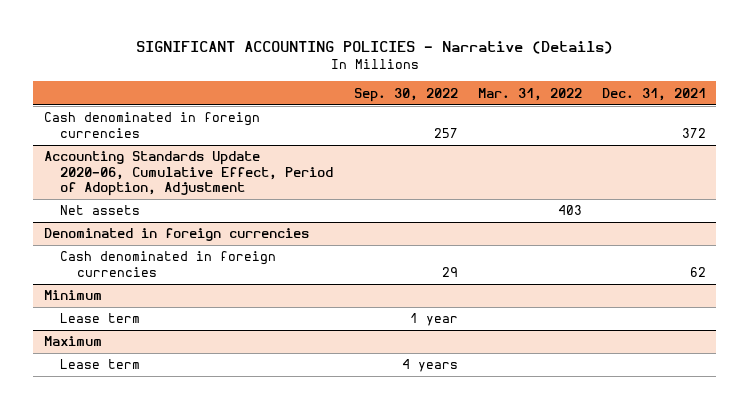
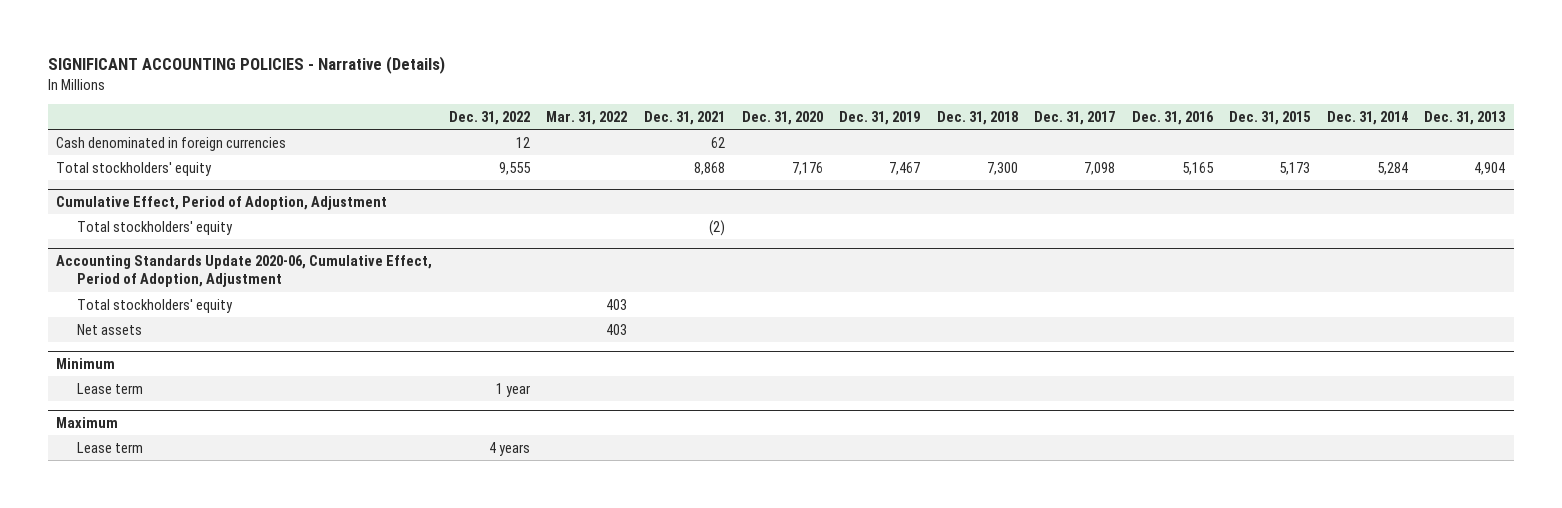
[353,87,458,102] Sep. 30, 2022 -> none
none -> [448,110,530,125] Dec. 31, 2022
none -> [741,110,823,125] Dec. 31, 2020
none -> [839,110,921,125] Dec. 31, 2019
none -> [936,110,1018,125] Dec. 31, 2018
none -> [1034,110,1116,125] Dec. 31, 2017
none -> [1131,110,1214,125] Dec. 31, 2016
none -> [1229,110,1312,125] Dec. 31, 2015
none -> [1326,110,1408,125] Dec. 31, 2014
none -> [1424,110,1507,125] Dec. 31, 2013
[682,127,707,138] 372 -> [710,136,725,148] 62
none -> [56,161,213,176] Total stockholders' equity
none -> [56,195,388,210] Cumulative Effect, Period of Adoption, Adjustment
none -> [76,220,233,235] Total stockholders' equity
none -> [76,298,233,313] Total stockholders' equity
[43,228,309,242] Denominated in foreign currencies -> none
[60,251,277,277] Cash denominated in foreign currencies -> none

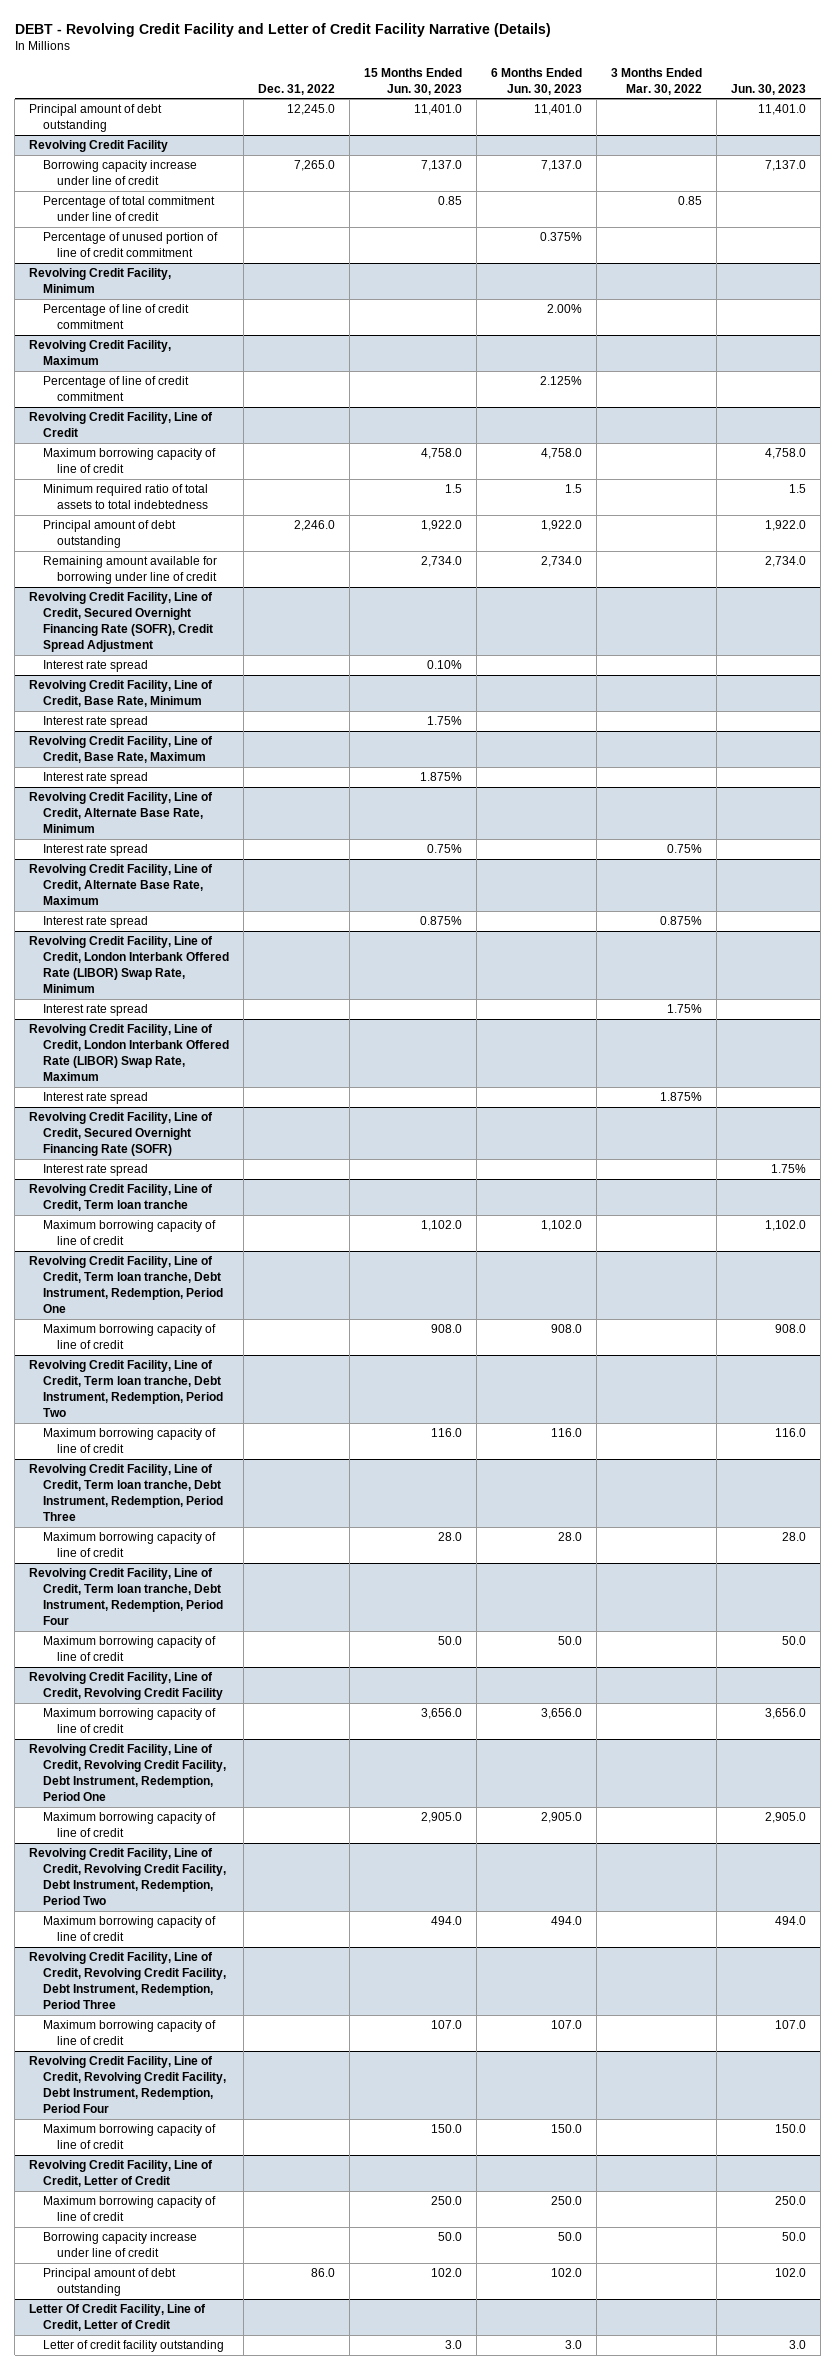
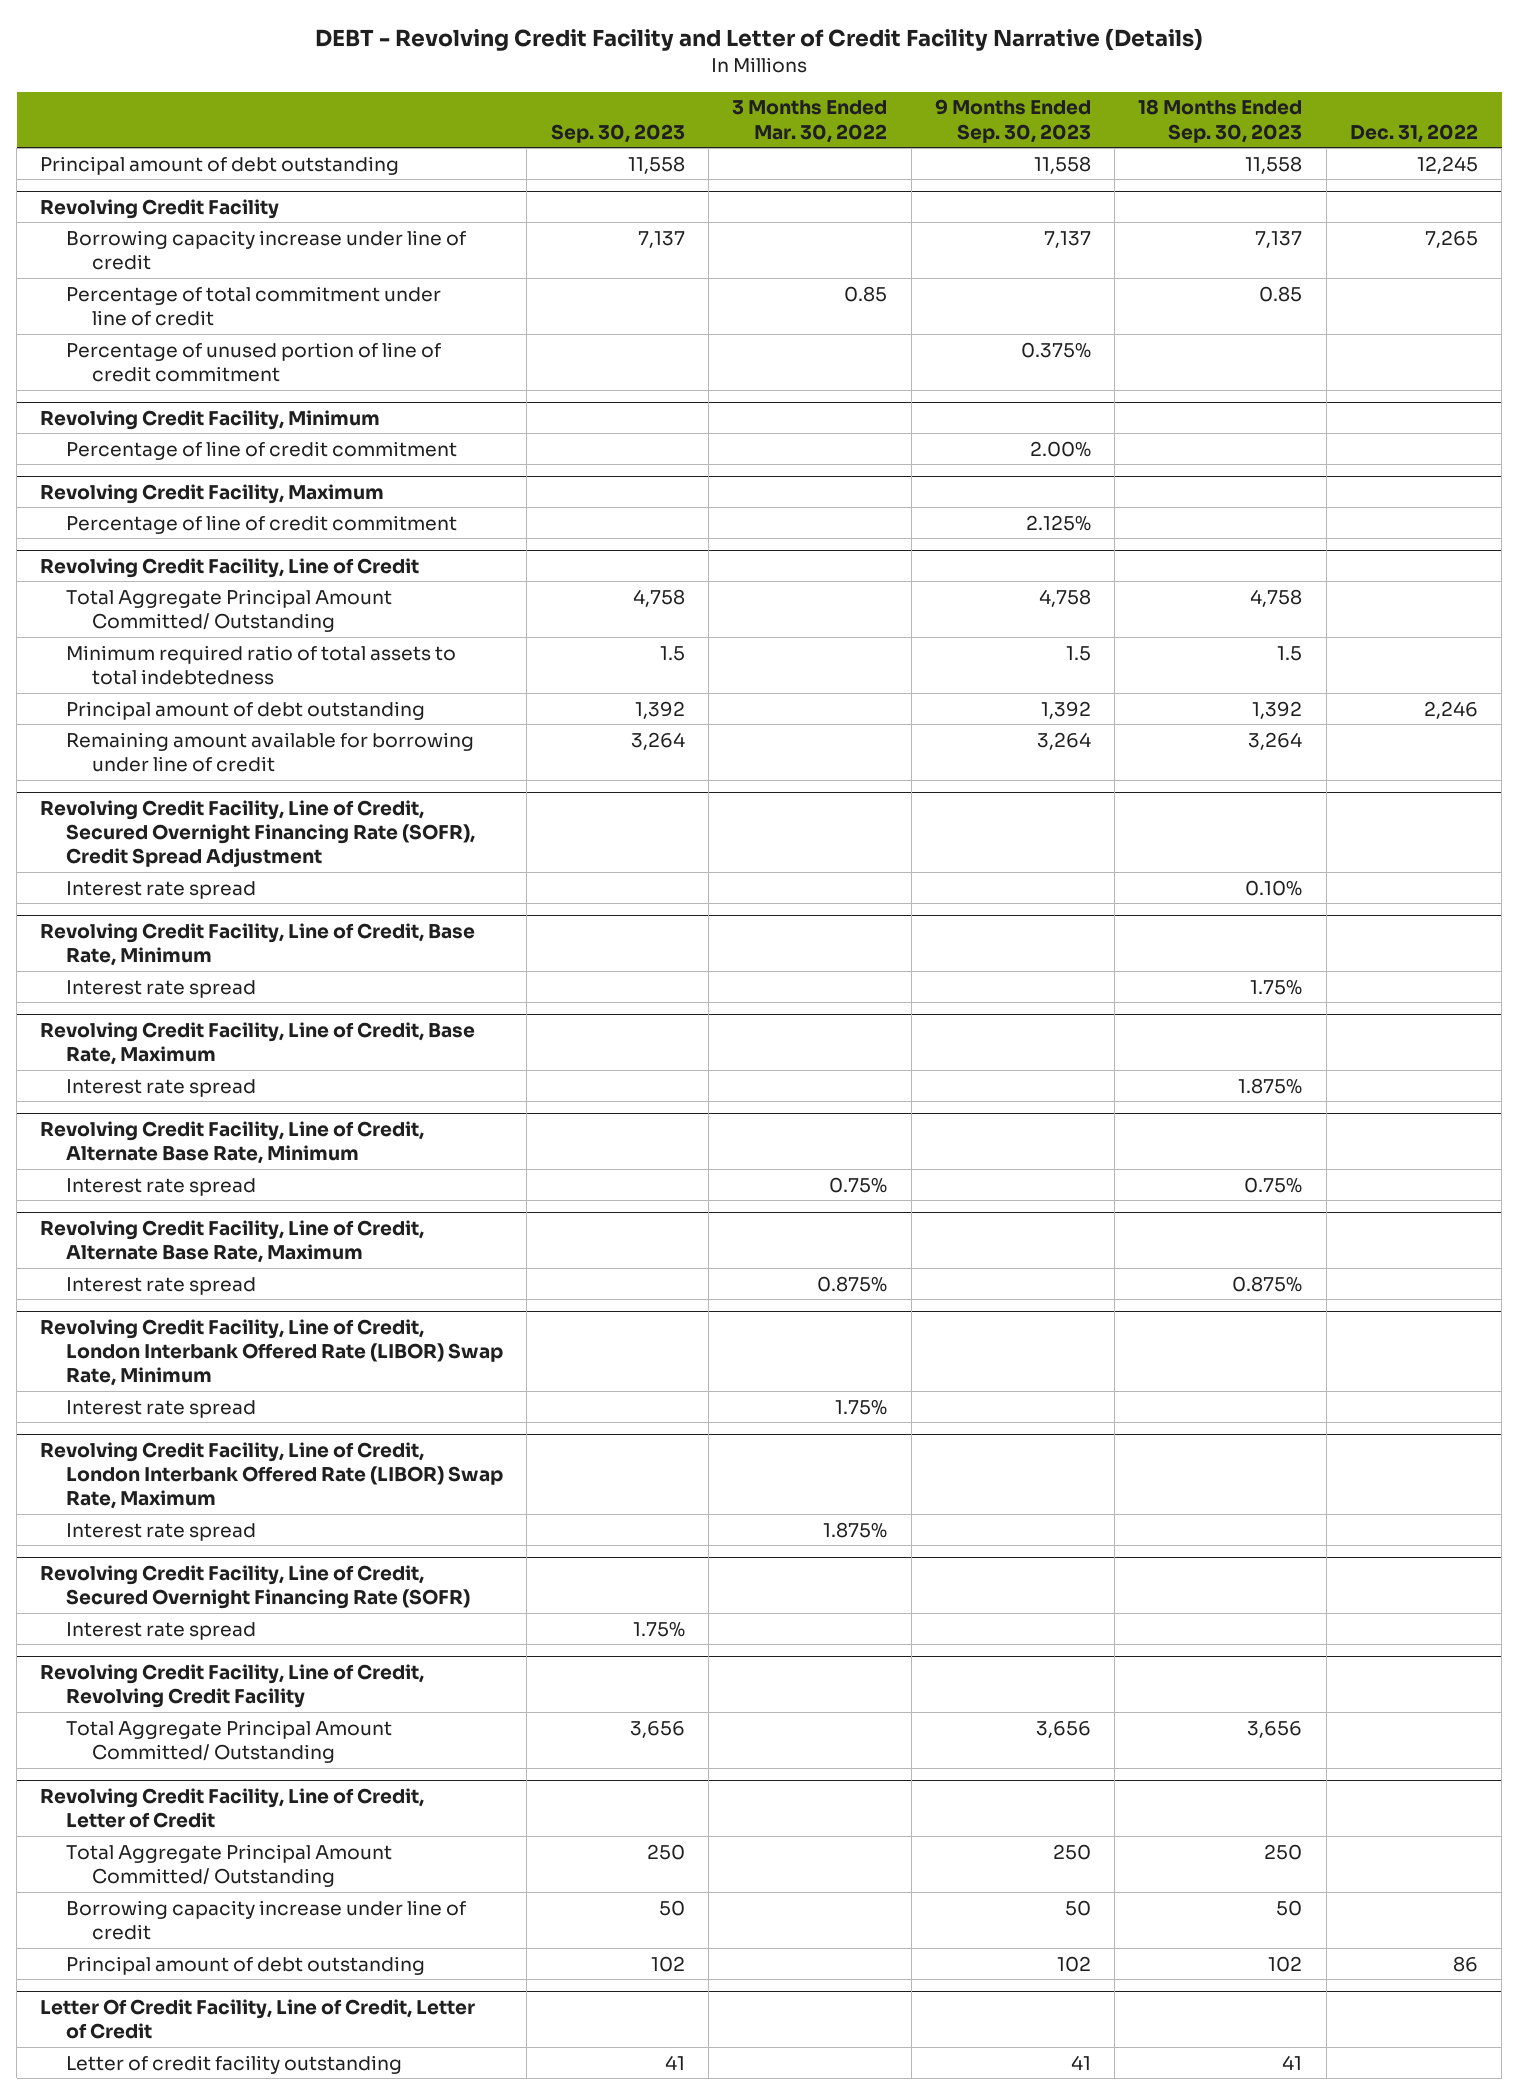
[363,67,462,95] 15 Months Ended Jun. 30, 2023 -> none
[490,67,582,95] 6 Months Ended Jun. 30, 2023 -> none
[731,83,807,95] Jun. 30, 2023 -> none
none -> [550,123,685,143] Sep. 30, 2023
none -> [934,99,1091,143] 9 Months Ended Sep. 30, 2023
none -> [1138,99,1303,143] 18 Months Ended Sep. 30, 2023
[286,104,335,116] 12,245.0 -> [1417,155,1479,174] 12,245
[293,160,335,172] 7,265.0 -> [1425,229,1479,248] 7,265
[42,448,216,474] Maximum borrowing capacity of line of credit -> [66,588,393,632] Total Aggregate Principal Amount Committed/ Outstanding
[293,520,335,532] 2,246.0 -> [1424,700,1479,719] 2,246
[29,1184,214,1212] Revolving Credit Facility, Line of Credit, Term loan tranche -> none
[42,1220,216,1246] Maximum borrowing capacity of line of credit -> none
[29,1256,223,1313] Revolving Credit Facility, Line of Credit, Term loan tranche, Debt Instrument, Redemption, Period One -> none
[42,1324,216,1350] Maximum borrowing capacity of line of credit -> none
[29,1360,223,1417] Revolving Credit Facility, Line of Credit, Term loan tranche, Debt Instrument, Redemption, Period Two -> none
[42,1428,216,1454] Maximum borrowing capacity of line of credit -> none
[29,1464,223,1521] Revolving Credit Facility, Line of Credit, Term loan tranche, Debt Instrument, Redemption, Period Three -> none
[42,1532,216,1558] Maximum borrowing capacity of line of credit -> none
[29,1568,223,1625] Revolving Credit Facility, Line of Credit, Term loan tranche, Debt Instrument, Redemption, Period Four -> none
[42,1636,216,1662] Maximum borrowing capacity of line of credit -> none
[29,1744,226,1801] Revolving Credit Facility, Line of Credit, Revolving Credit Facility, Debt Instrument, Redemption, Period One -> none
[42,1812,216,1838] Maximum borrowing capacity of line of credit -> none
[29,1848,226,1905] Revolving Credit Facility, Line of Credit, Revolving Credit Facility, Debt Instrument, Redemption, Period Two -> none
[42,1916,216,1942] Maximum borrowing capacity of line of credit -> none
[29,1952,226,2009] Revolving Credit Facility, Line of Credit, Revolving Credit Facility, Debt Instrument, Redemption, Period Three -> none
[42,2020,216,2046] Maximum borrowing capacity of line of credit -> none
[29,2056,226,2113] Revolving Credit Facility, Line of Credit, Revolving Credit Facility, Debt Instrument, Redemption, Period Four -> none
[42,2124,216,2150] Maximum borrowing capacity of line of credit -> none
[42,1708,216,1734] Maximum borrowing capacity of line of credit -> [66,1719,393,1763] Total Aggregate Principal Amount Committed/ Outstanding
[42,2196,216,2222] Maximum borrowing capacity of line of credit -> [66,1843,393,1887] Total Aggregate Principal Amount Committed/ Outstanding
[310,2268,335,2278] 86.0 -> [1453,1955,1479,1972] 86

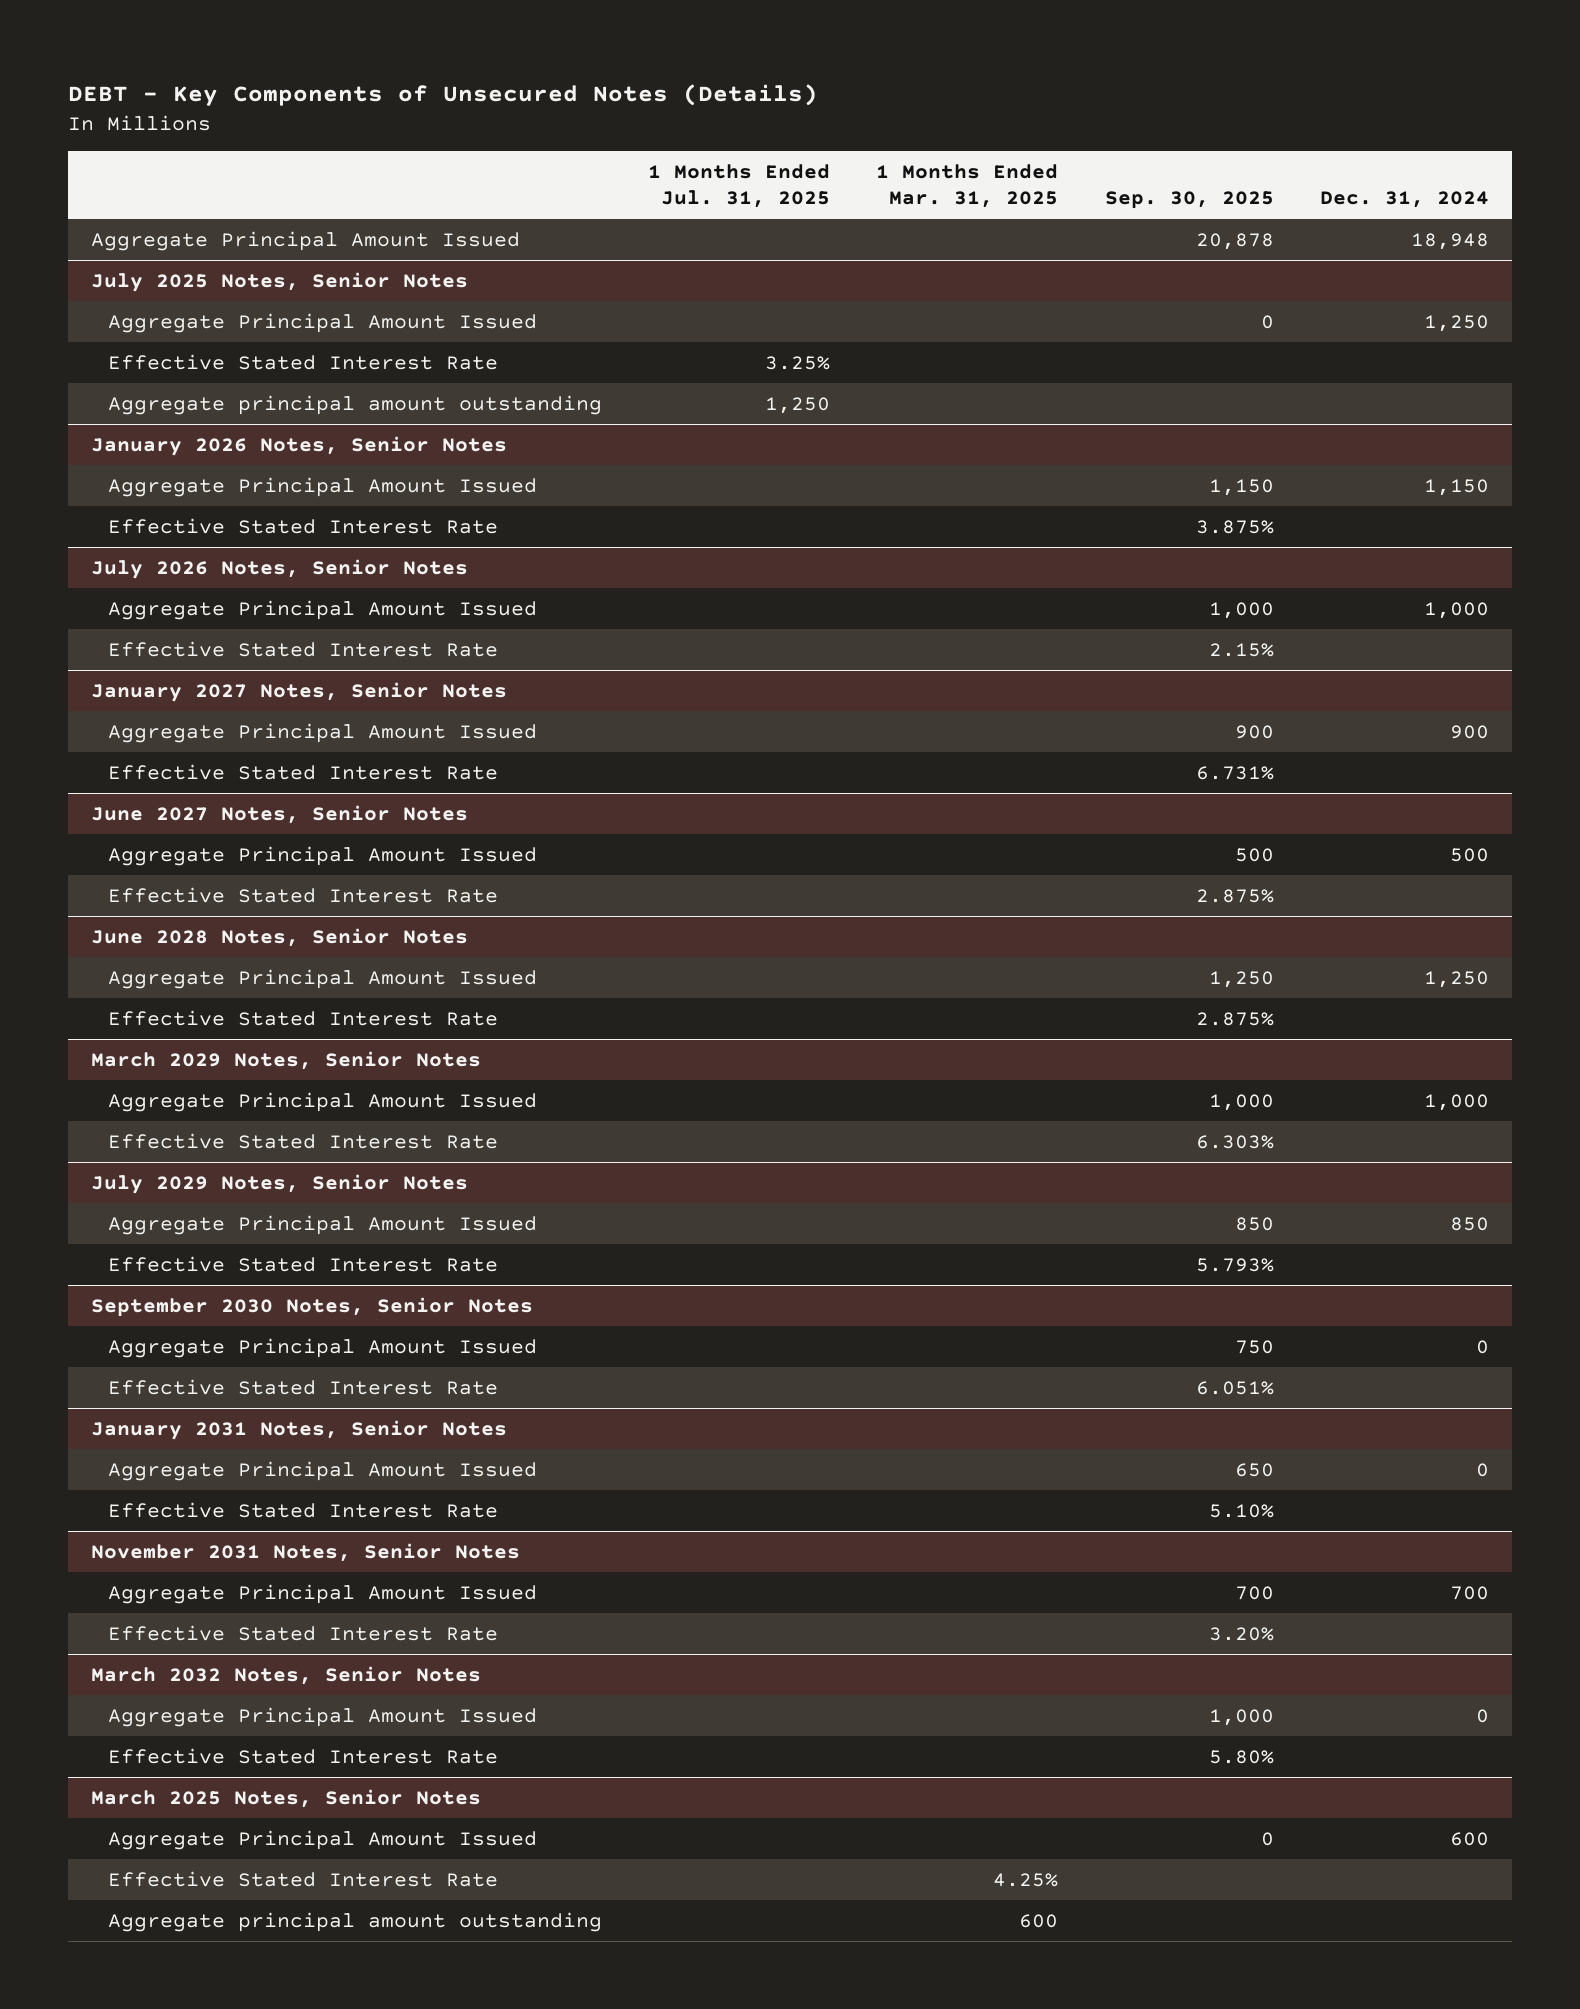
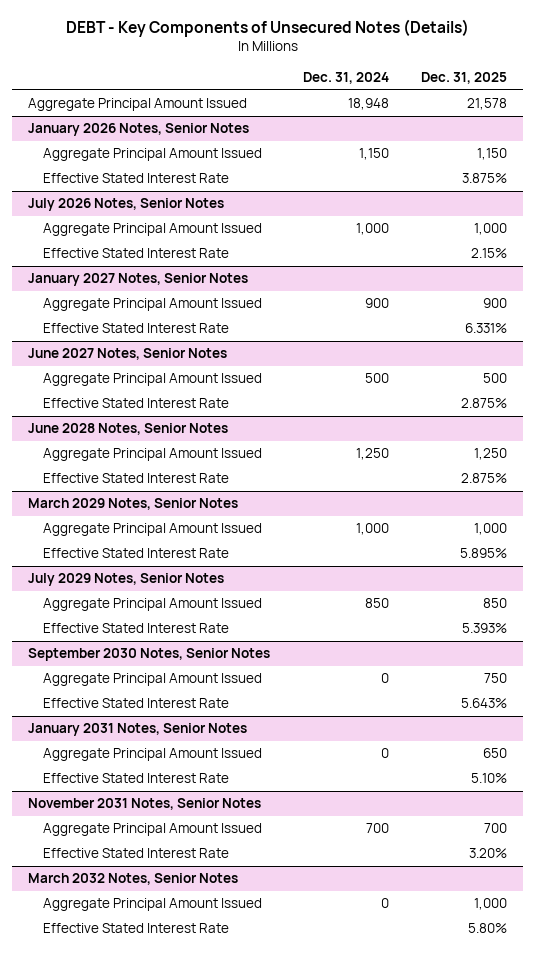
[648,164,831,209] 1 Months Ended Jul. 31, 2025 -> none
[876,164,1059,209] 1 Months Ended Mar. 31, 2025 -> none
[1104,191,1274,210] Sep. 30, 2025 -> none
none -> [421,72,508,85] Dec. 31, 2025
[91,271,469,292] July 2025 Notes, Senior Notes -> none
[108,312,538,333] Aggregate Principal Amount Issued -> none
[108,353,499,370] Effective Stated Interest Rate -> none
[108,394,603,415] Aggregate principal amount outstanding -> none
[91,1788,482,1808] March 2025 Notes, Senior Notes -> none
[108,1829,538,1850] Aggregate Principal Amount Issued -> none
[108,1870,499,1887] Effective Stated Interest Rate -> none
[108,1911,603,1932] Aggregate principal amount outstanding -> none

